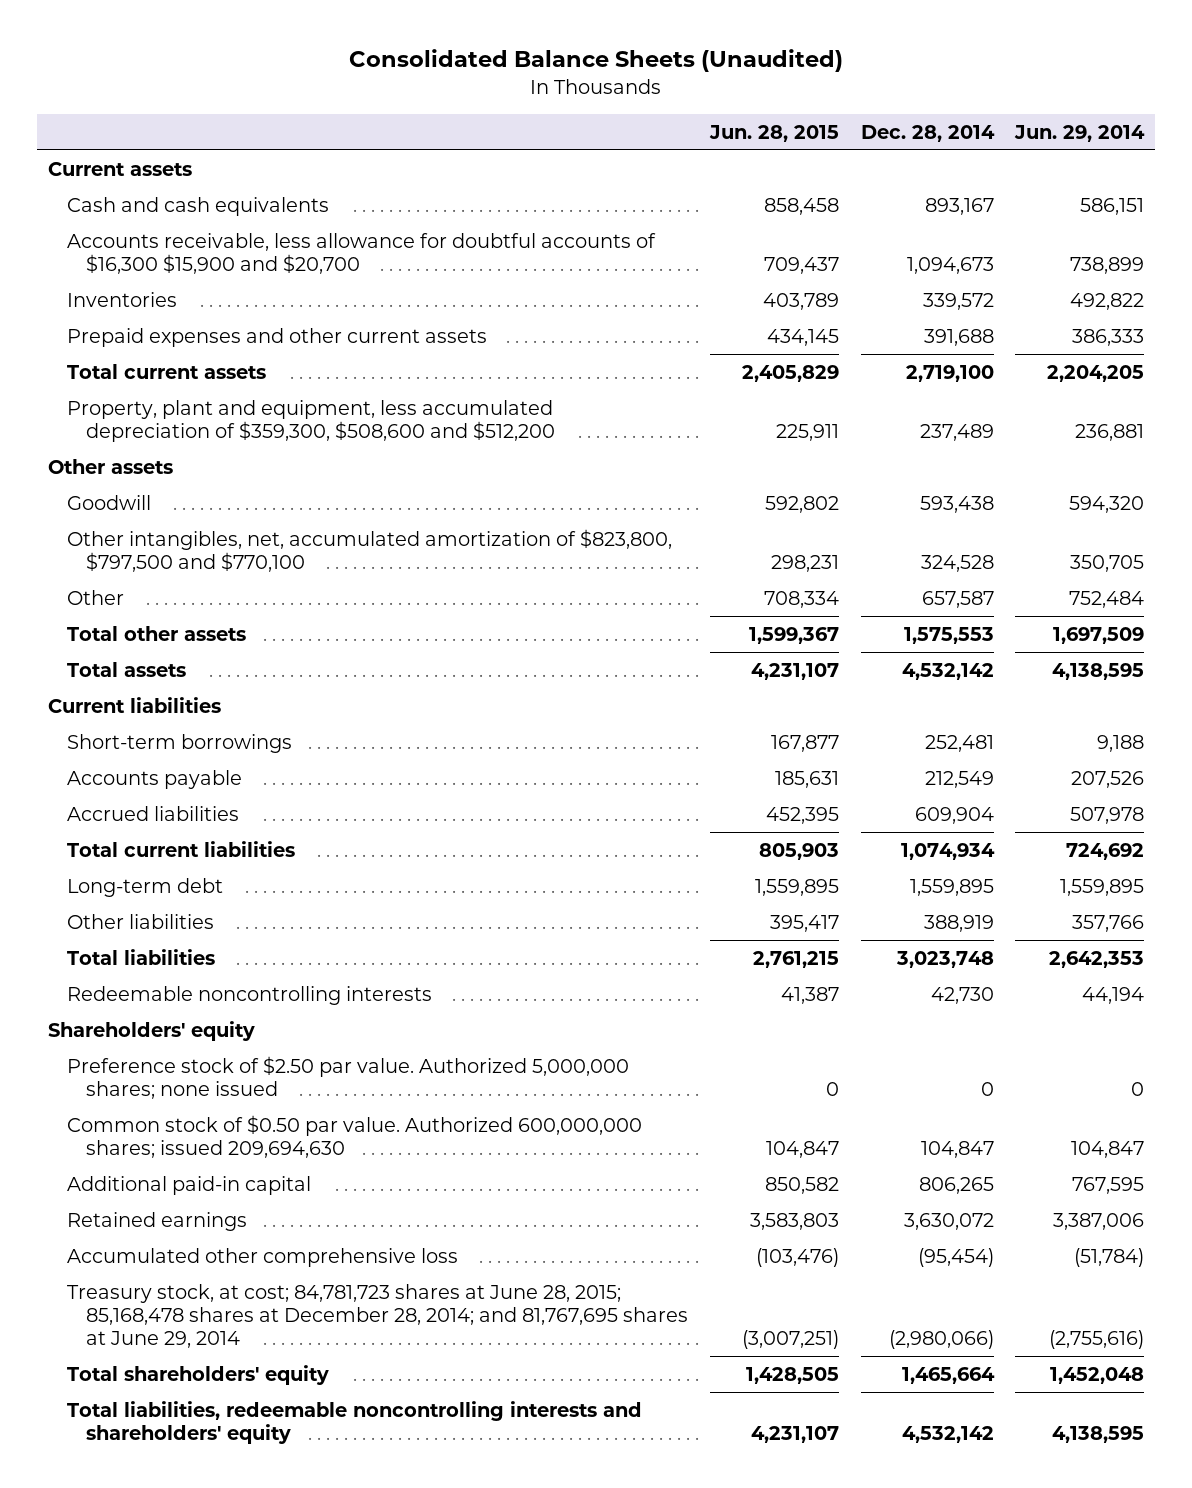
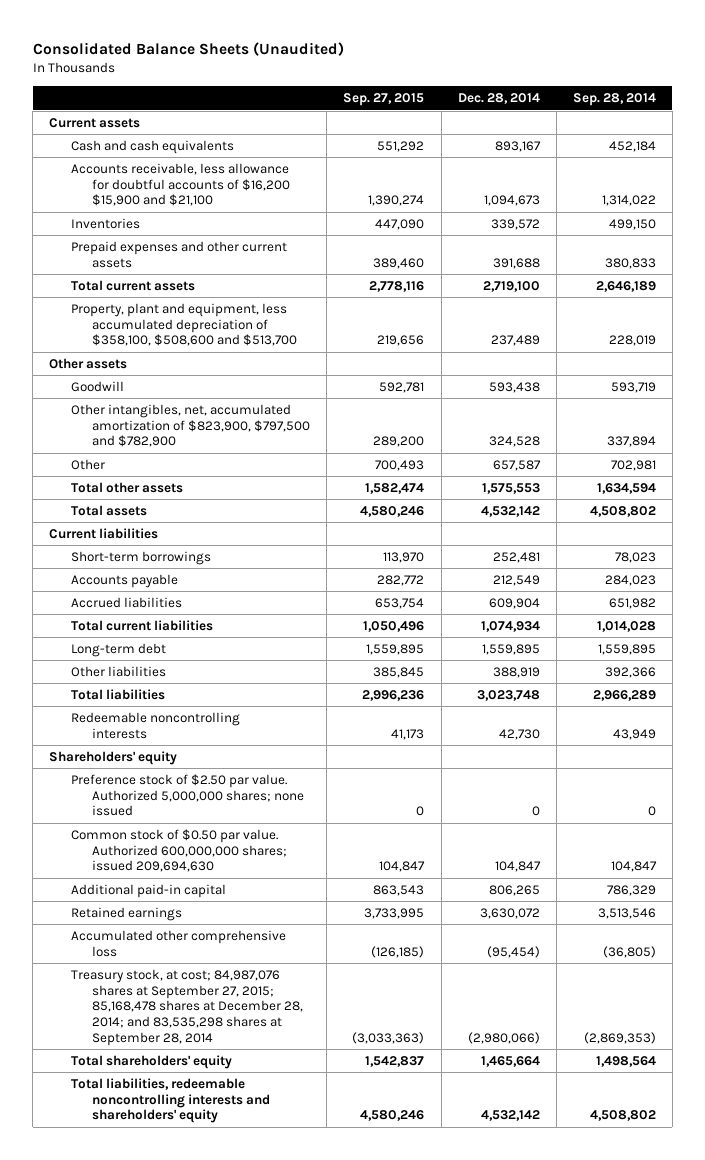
[708,124,839,142] Jun. 28, 2015 -> none
[1014,124,1146,142] Jun. 29, 2014 -> none
none -> [343,93,425,107] Sep. 27, 2015
none -> [572,93,656,107] Sep. 28, 2014
[66,232,656,274] Accounts receivable, less allowance for doubtful accounts of $16,300 $15,900 and $20,700 -> [70,163,291,207] Accounts receivable, less allowance for doubtful accounts of $16,200 $15,900 and $21,100
[66,399,555,442] Property, plant and equipment, less accumulated depreciation of $359,300, $508,600 and $512,200 -> [70,303,298,347] Property, plant and equipment, less accumulated depreciation of $358,100, $508,600 and $513,700
[66,528,672,572] Other intangibles, net, accumulated amortization of $823,800, $797,500 and $770,100 -> [70,404,311,448] Other intangibles, net, accumulated amortization of $823,900, $797,500 and $782,900
[66,1283,688,1348] Treasury stock, at cost; 84,781,723 shares at June 28, 2015; 85,168,478 shares at December 28, 2014; and 81,767,695 shares at June 29, 2014 -> [70,969,304,1046] Treasury stock, at cost; 84,987,076 shares at September 27, 2015; 85,168,478 shares at December 28, 2014; and 83,535,298 shares at September 28, 2014

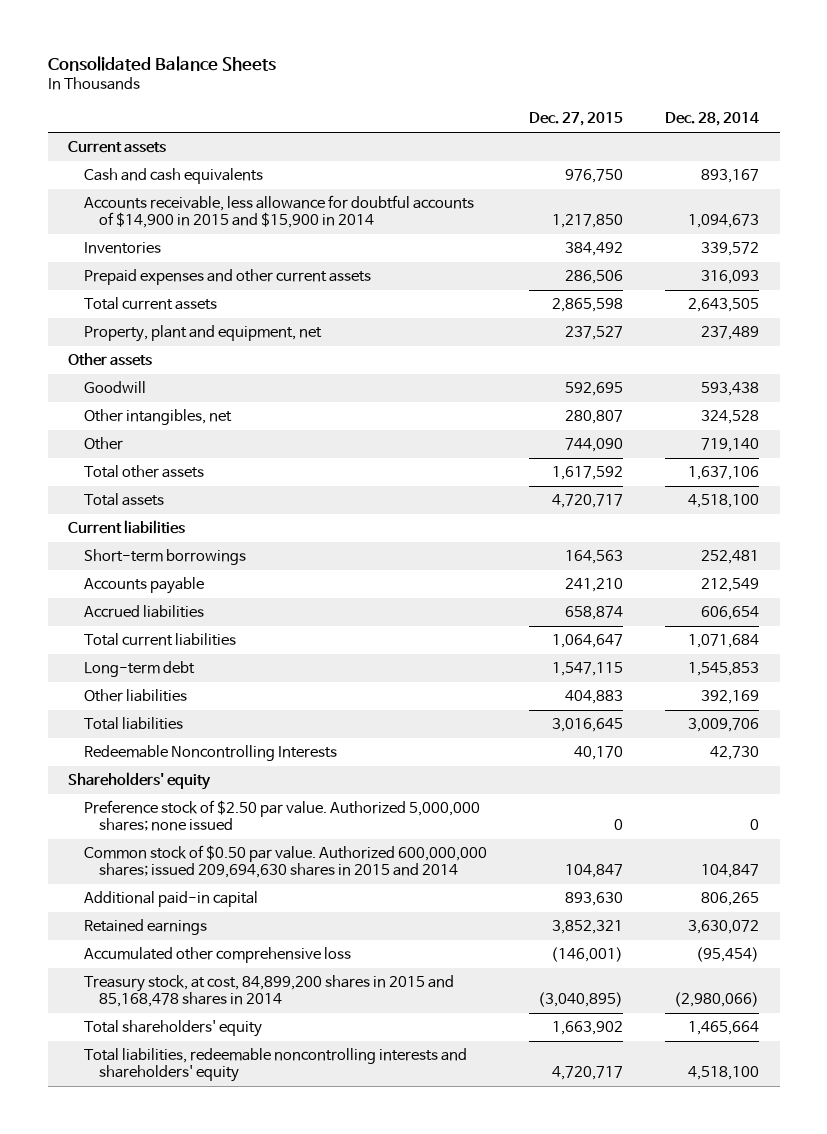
[32,42,344,57] Consolidated Balance Sheets (Unaudited) -> [47,55,276,71] Consolidated Balance Sheets
[343,93,425,107] Sep. 27, 2015 -> none
[572,93,656,107] Sep. 28, 2014 -> none
none -> [528,112,623,127] Dec. 27, 2015
[70,163,291,207] Accounts receivable, less allowance for doubtful accounts of $16,200 $15,900 and $21,100 -> [83,195,474,229] Accounts receivable, less allowance for doubtful accounts of $14,900 in 2015 and $15,900 in 2014
[492,257,540,269] 391,688 -> [700,270,759,285] 316,093
[482,281,540,293] 2,719,100 -> [687,298,759,313] 2,643,505
[70,303,298,347] Property, plant and equipment, less accumulated depreciation of $358,100, $508,600 and $513,700 -> [83,325,322,343] Property, plant and equipment, net
[70,404,311,448] Other intangibles, net, accumulated amortization of $823,900, $797,500 and $782,900 -> [83,409,232,426] Other intangibles, net
[492,460,541,472] 657,587 -> [700,438,759,453] 719,140
[481,483,540,495] 1,575,553 -> [687,466,759,481] 1,637,106
[480,506,540,518] 4,532,142 -> [687,494,759,509] 4,518,100
[488,598,540,610] 609,904 -> [700,606,759,621] 606,654
[480,621,540,633] 1,074,934 -> [687,634,759,649] 1,071,684
[481,644,540,656] 1,559,895 -> [687,662,759,677] 1,545,853
[492,667,540,679] 388,919 -> [700,690,759,705] 392,169
[476,690,540,702] 3,023,748 -> [687,718,759,733] 3,009,706
[70,712,240,739] Redeemable noncontrolling interests -> [83,745,337,762] Redeemable Noncontrolling Interests
[70,829,288,873] Common stock of $0.50 par value. Authorized 600,000,000 shares; issued 209,694,630 -> [83,845,487,879] Common stock of $0.50 par value. Authorized 600,000,000 shares; issued 209,694,630 shares in 2015 and 2014
[70,969,304,1046] Treasury stock, at cost; 84,987,076 shares at September 27, 2015; 85,168,478 shares at December 28, 2014; and 83,535,298 shares at September 28, 2014 -> [83,975,454,1008] Treasury stock, at cost, 84,899,200 shares in 2015 and 85,168,478 shares in 2014
[480,1110,540,1122] 4,532,142 -> [687,1066,759,1081] 4,518,100

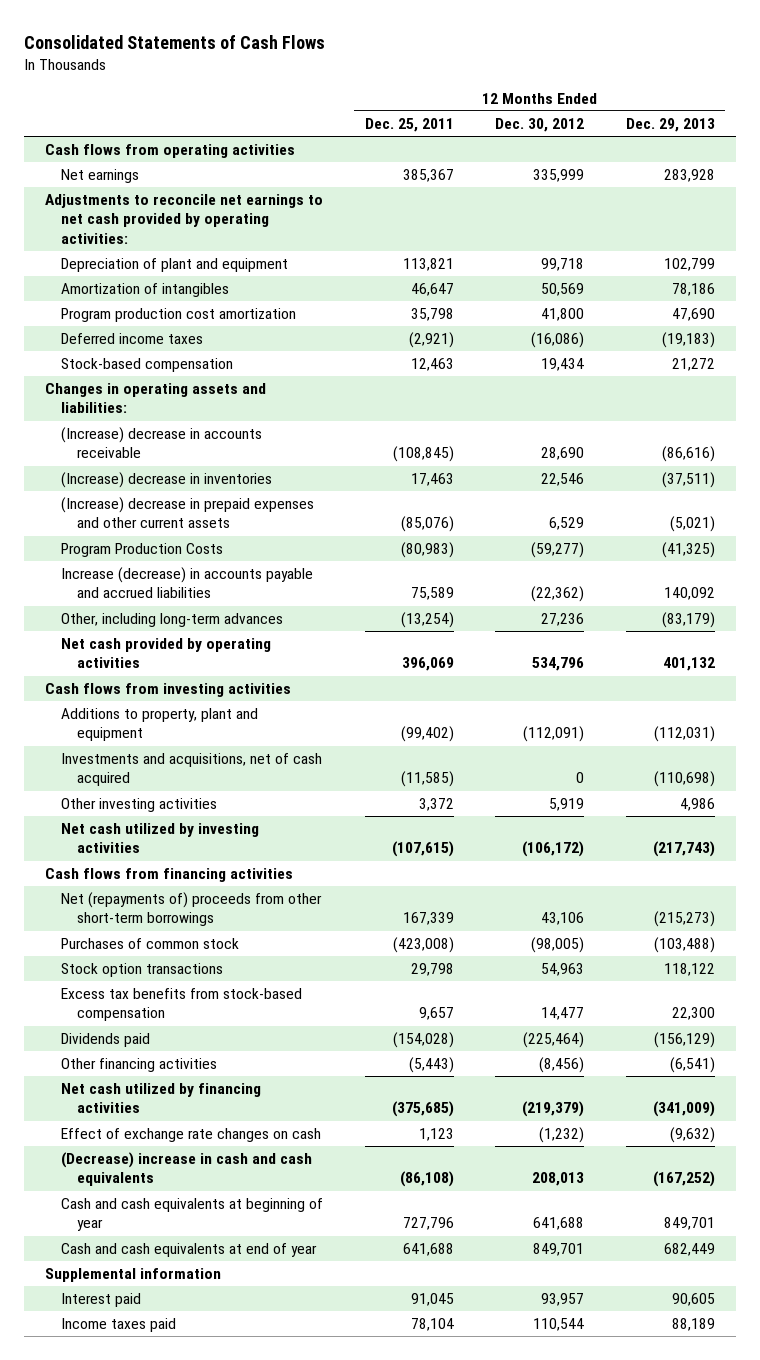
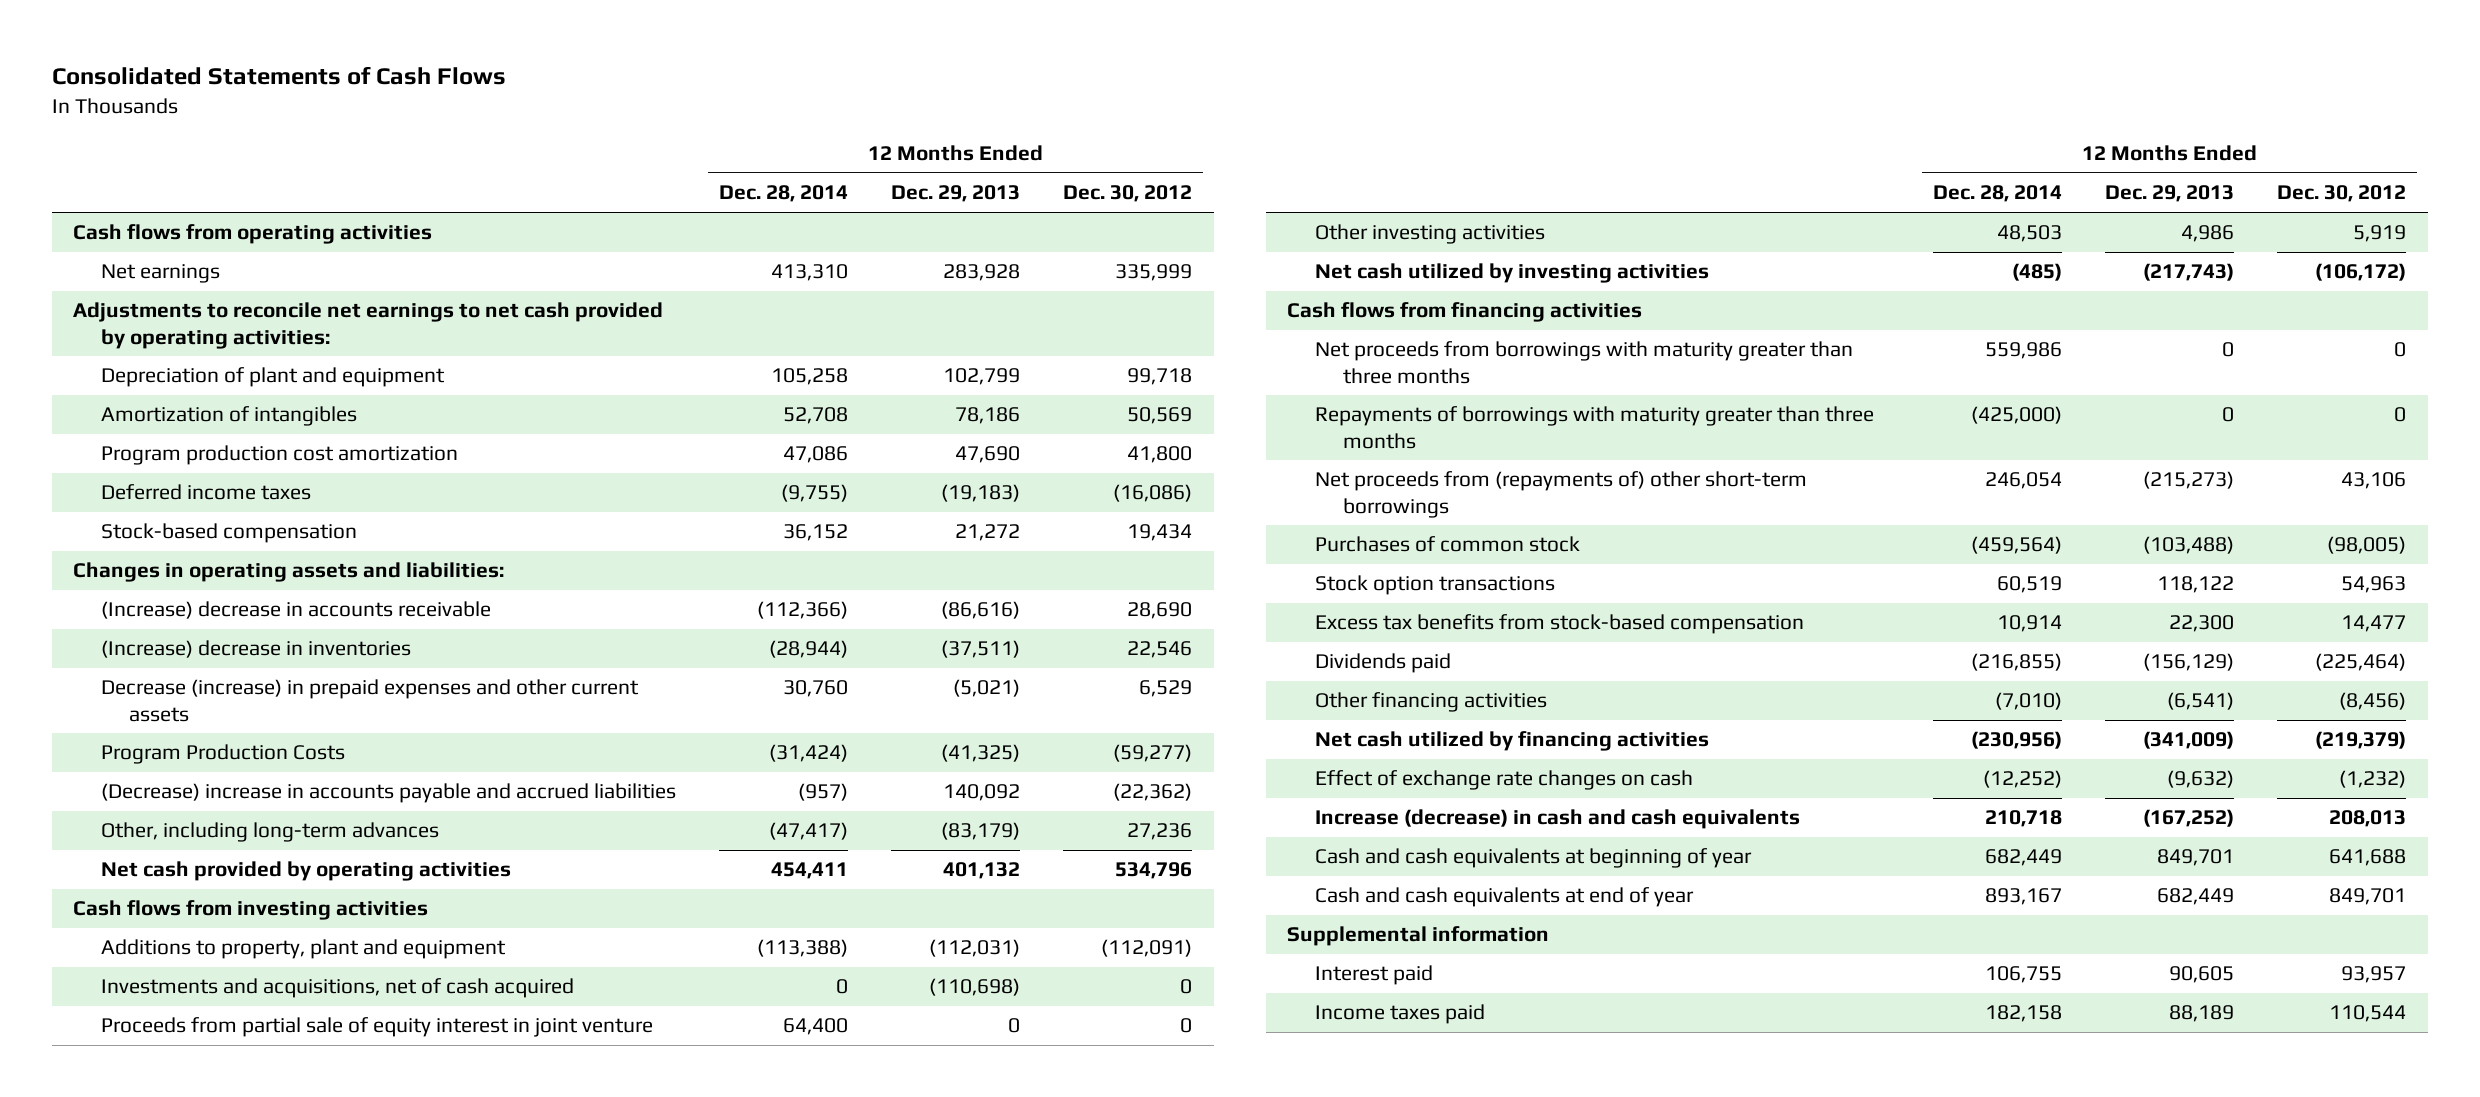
[364,118,454,133] Dec. 25, 2011 -> none
none -> [719,185,849,203] Dec. 28, 2014
[60,497,314,529] (Increase) decrease in prepaid expenses and other current assets -> [100,679,639,722] Decrease (increase) in prepaid expenses and other current assets
[60,567,313,599] Increase (decrease) in accounts payable and accrued liabilities -> [100,783,676,804] (Decrease) increase in accounts payable and accrued liabilities
none -> [100,1017,653,1038] Proceeds from partial sale of equity interest in joint venture
none -> [1315,341,1854,384] Net proceeds from borrowings with maturity greater than three months
none -> [1315,406,1875,449] Repayments of borrowings with maturity greater than three months
[60,892,322,927] Net (repayments of) proceeds from other short-term borrowings -> [1315,471,1808,518] Net proceeds from (repayments of) other short-term borrowings
[60,1152,312,1187] (Decrease) increase in cash and cash equivalents -> [1315,809,1801,830] Increase (decrease) in cash and cash equivalents

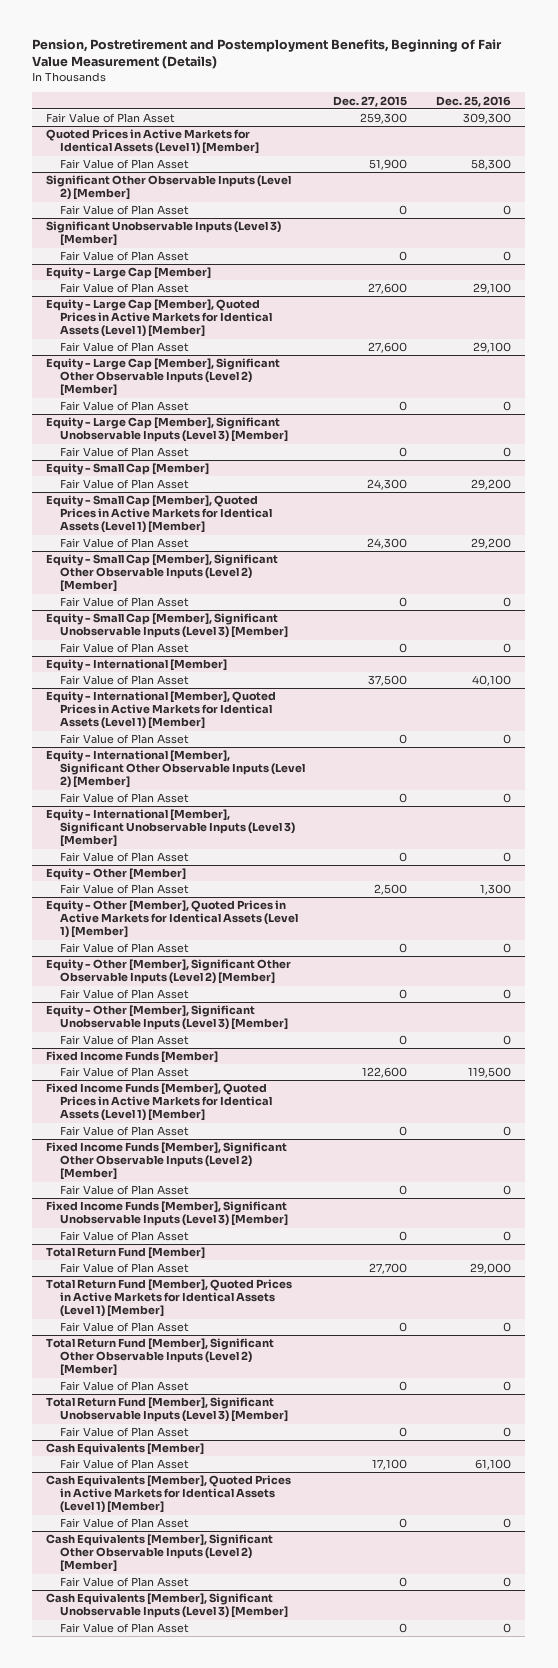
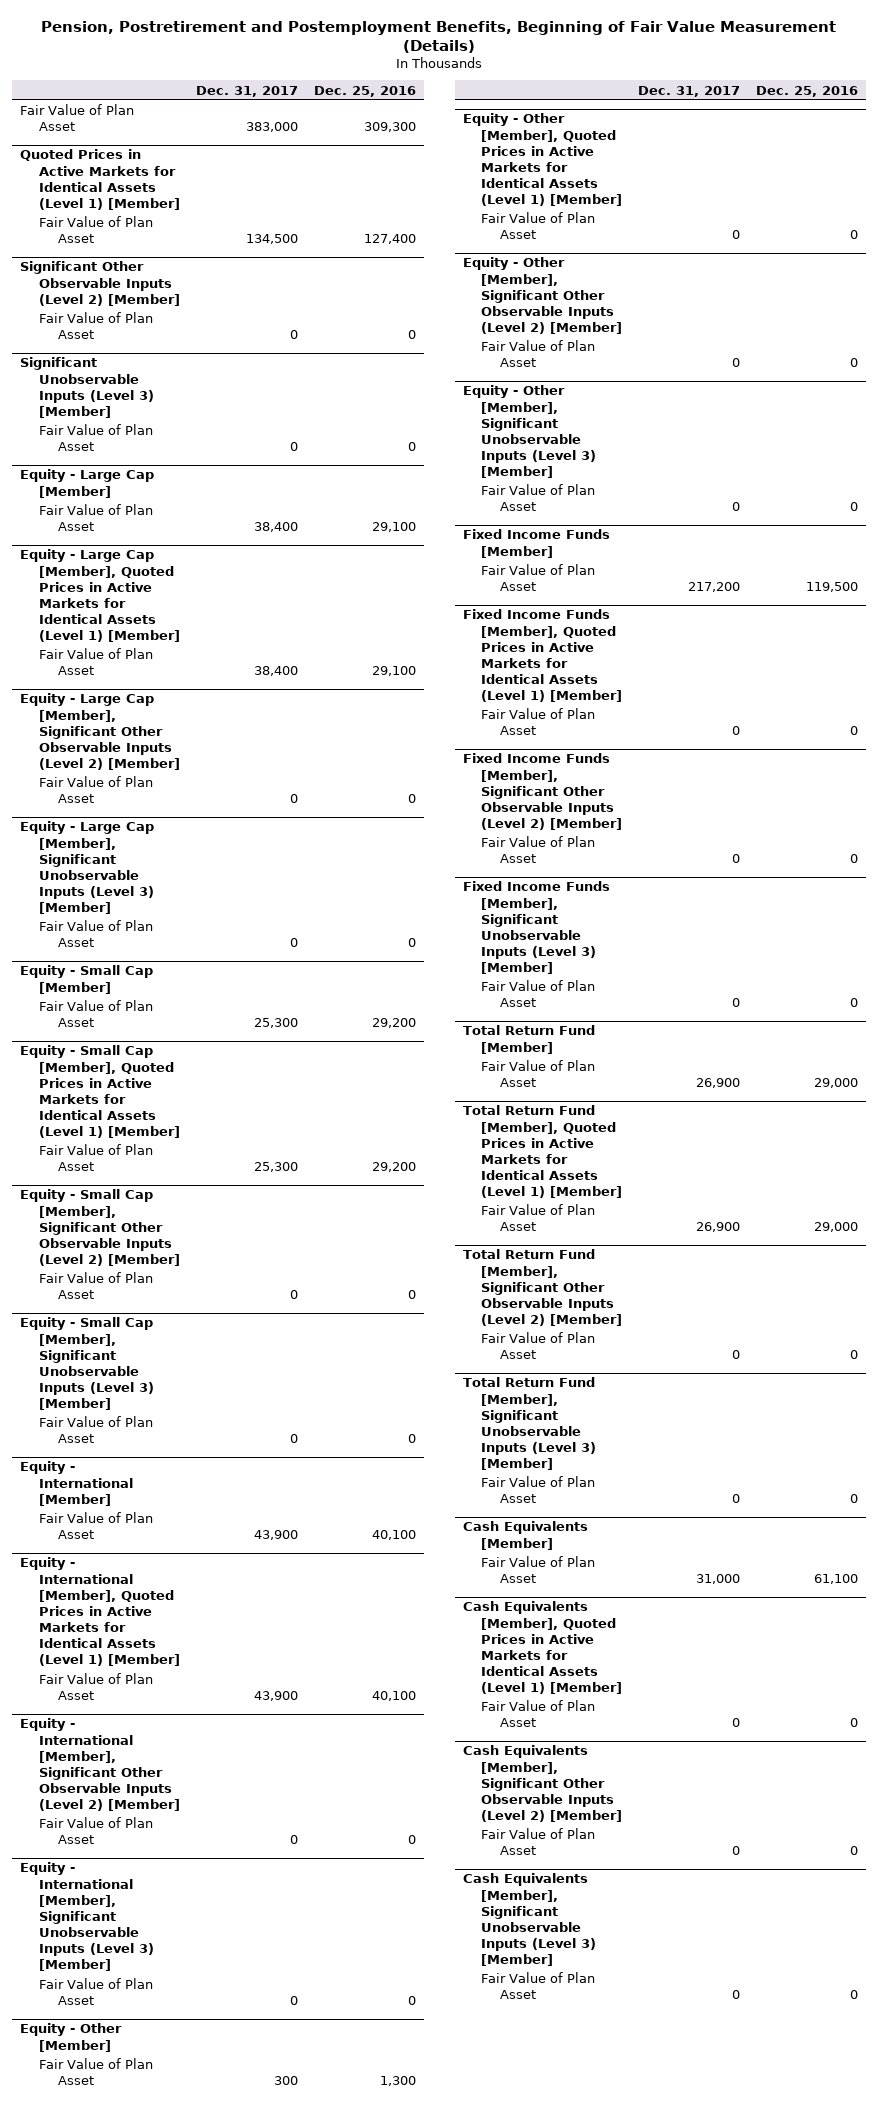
[333,95,408,107] Dec. 27, 2015 -> none
none -> [195,85,298,97] Dec. 31, 2017
[471,159,512,171] 58,300 -> [363,234,416,245] 127,400
[503,734,512,745] 0 -> [371,1691,416,1702] 40,100
[503,1322,512,1333] 0 -> [814,1222,859,1233] 29,000

